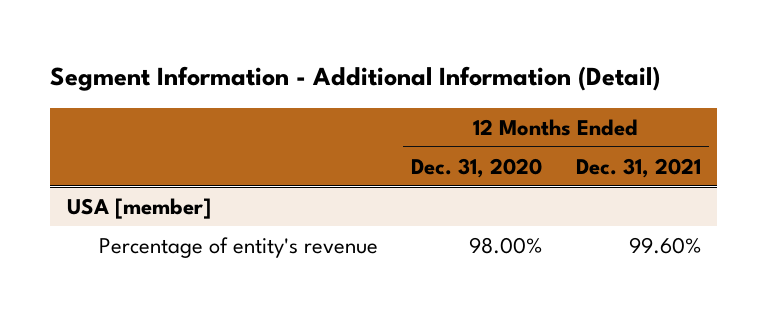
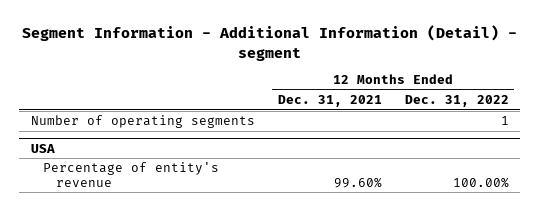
[50,66,661,92] Segment Information - Additional Information (Detail) -> [21,25,517,61] Segment Information - Additional Information (Detail) - segment
[411,157,543,178] Dec. 31, 2020 -> none
none -> [404,95,509,108] Dec. 31, 2022
none -> [30,115,255,129] Number of operating segments
[66,197,211,219] USA [member] -> [30,143,55,153] USA

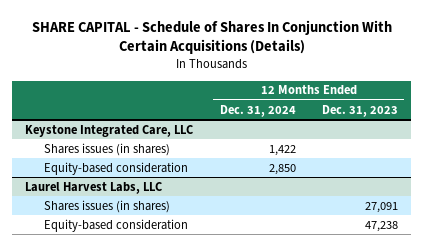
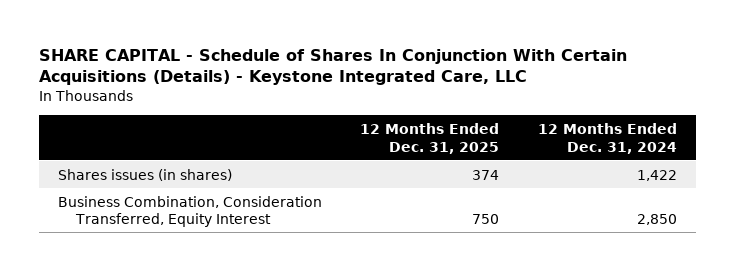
[31,19,392,55] SHARE CAPITAL - Schedule of Shares In Conjunction With Certain Acquisitions (Details) -> [38,48,627,86] SHARE CAPITAL - Schedule of Shares In Conjunction With Certain Acquisitions (Details) - Keystone Integrated Care, LLC
[321,104,398,117] Dec. 31, 2023 -> none
none -> [360,123,500,154] 12 Months Ended Dec. 31, 2025
[25,124,194,137] Keystone Integrated Care, LLC -> none
[25,181,163,194] Laurel Harvest Labs, LLC -> none
[44,199,171,213] Shares issues (in shares) -> none
[44,218,189,232] Equity-based consideration -> none
[44,161,189,175] Equity-based consideration -> [58,195,323,228] Business Combination, Consideration Transferred, Equity Interest

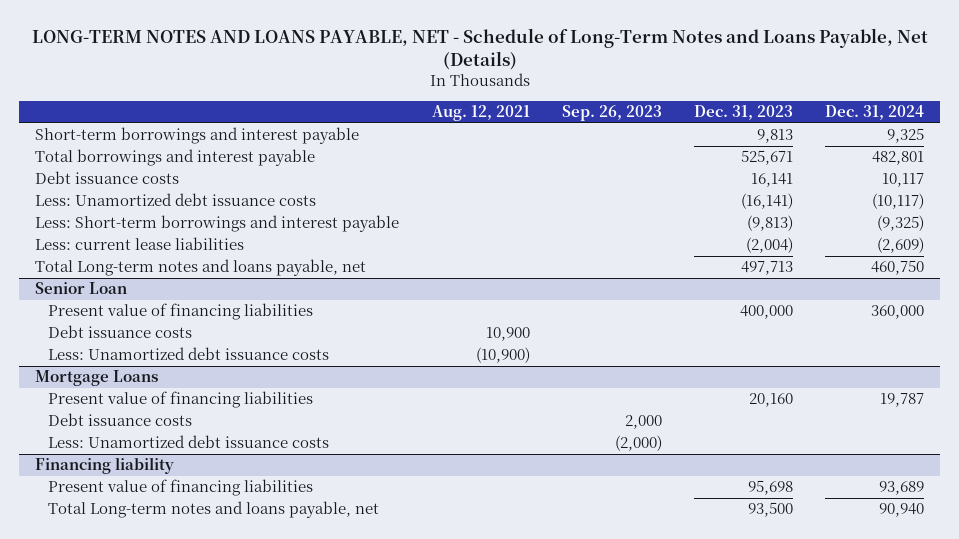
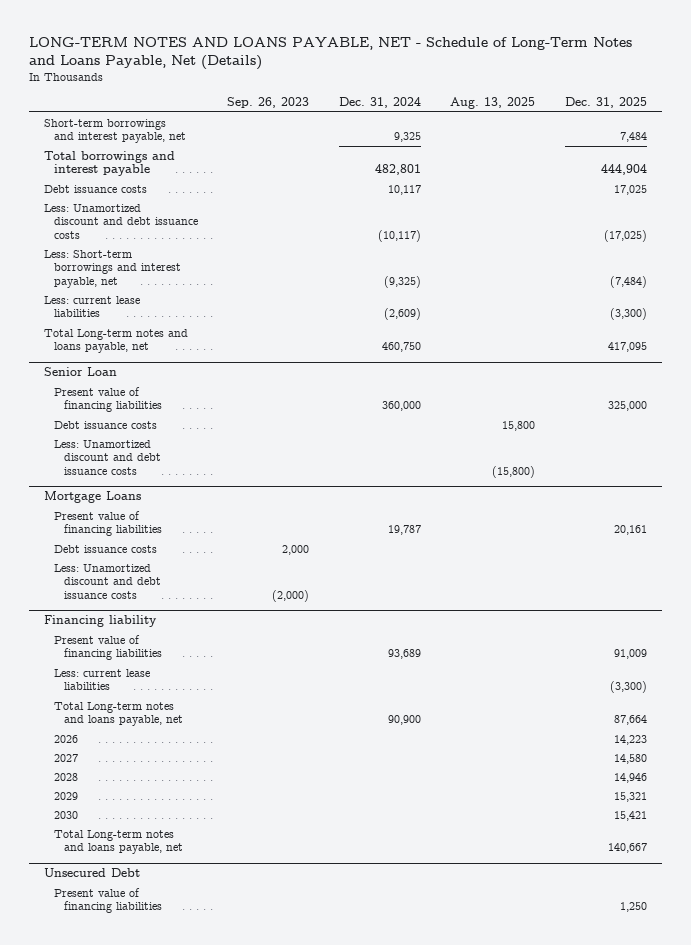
[431,105,530,122] Aug. 12, 2021 -> none
[693,105,793,121] Dec. 31, 2023 -> none
none -> [450,97,536,110] Aug. 13, 2025
none -> [564,97,647,109] Dec. 31, 2025
[35,127,360,145] Short-term borrowings and interest payable -> [44,118,186,144] Short-term borrowings and interest payable, net
[35,193,317,207] Less: Unamortized debt issuance costs -> [44,203,198,239] Less: Unamortized discount and debt issuance costs
[35,215,400,233] Less: Short-term borrowings and interest payable -> [44,249,181,288] Less: Short-term borrowings and interest payable, net
[48,347,330,361] Less: Unamortized debt issuance costs -> [53,439,161,475] Less: Unamortized discount and debt issuance costs
[48,435,330,449] Less: Unamortized debt issuance costs -> [53,563,161,599] Less: Unamortized discount and debt issuance costs
none -> [53,668,150,691] Less: current lease liabilities
[879,503,925,518] 90,940 -> [387,715,421,726] 90,900
none -> [53,734,78,743] 2026
none -> [53,753,78,762] 2027
none -> [53,772,78,781] 2028
none -> [53,791,78,800] 2029
none -> [53,810,78,819] 2030
none -> [53,829,183,855] Total Long-term notes and loans payable, net
none -> [44,868,141,878] Unsecured Debt
none -> [53,887,162,914] Present value of financing liabilities

